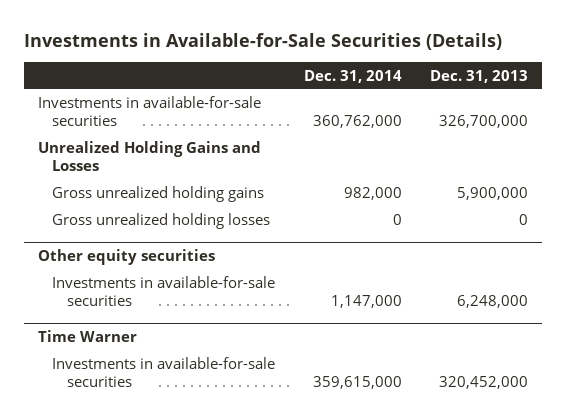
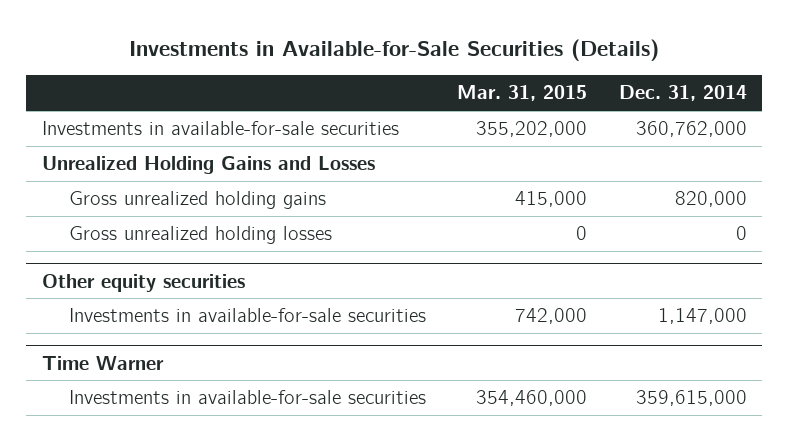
[429,69,528,83] Dec. 31, 2013 -> none
none -> [457,85,588,102] Mar. 31, 2015
[343,186,402,200] 982,000 -> [674,191,747,208] 820,000

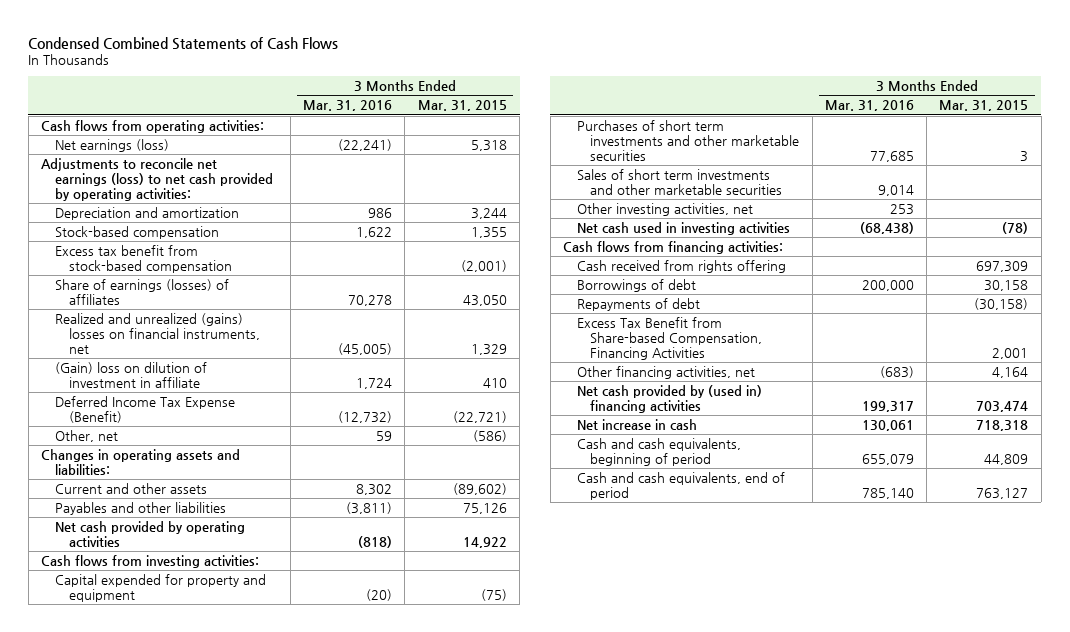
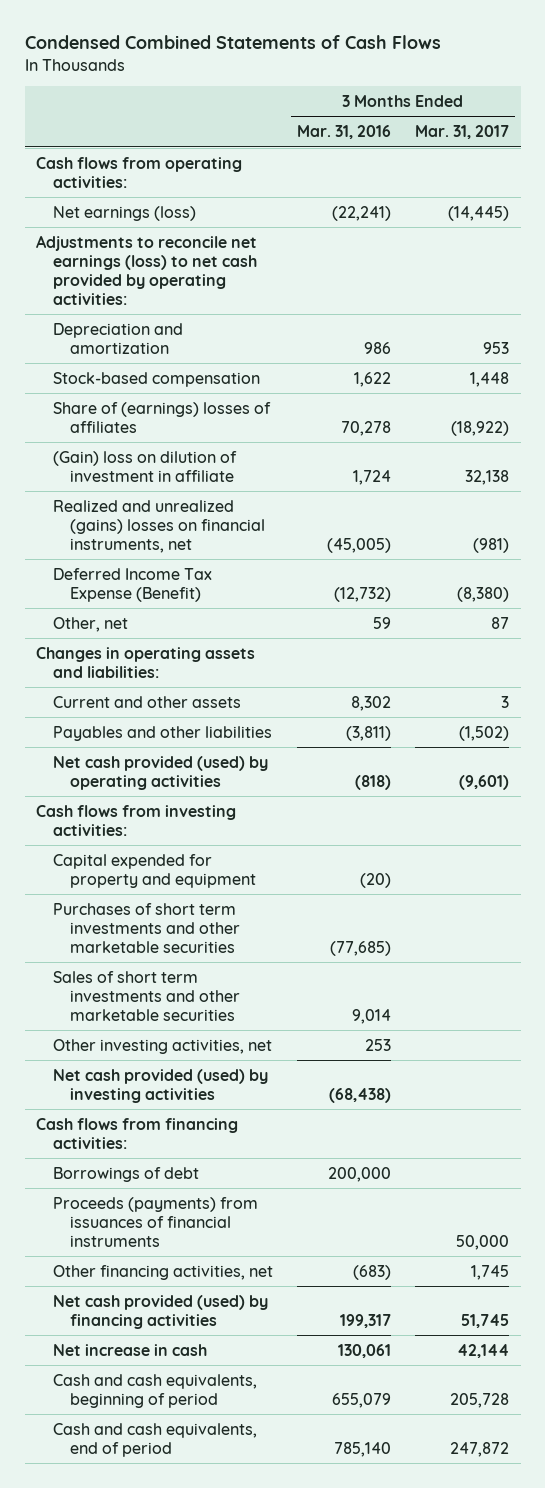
[417,100,507,112] Mar. 31, 2015 -> none
none -> [414,125,509,140] Mar. 31, 2017
[54,244,232,273] Excess tax benefit from stock-based compensation -> none
[54,278,229,305] Share of earnings (losses) of affiliates -> [53,401,272,433] Share of (earnings) losses of affiliates
[54,312,260,355] Realized and unrealized (gains) losses on financial instruments, net -> [53,499,266,553] Realized and unrealized (gains) losses on financial instruments, net
[54,520,245,547] Net cash provided by operating activities -> [53,755,269,790] Net cash provided (used) by operating activities
[869,151,914,163] 77,685 -> [330,940,392,956] (77,685)
[576,221,790,235] Net cash used in investing activities -> [53,1068,269,1103] Net cash provided (used) by investing activities
[576,259,786,273] Cash received from rights offering -> none
[576,297,700,311] Repayments of debt -> none
[576,316,763,361] Excess Tax Benefit from Share-based Compensation, Financing Activities -> none
none -> [53,1196,259,1247] Proceeds (payments) from issuances of financial instruments
[576,384,762,413] Net cash provided by (used in) financing activities -> [53,1294,269,1329] Net cash provided (used) by financing activities

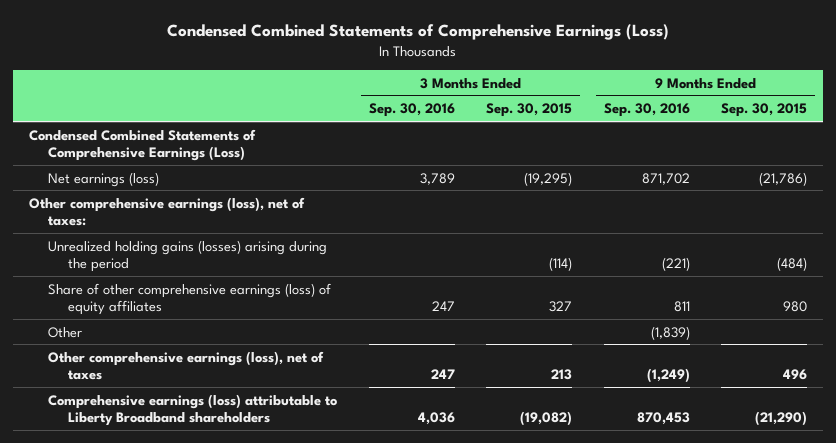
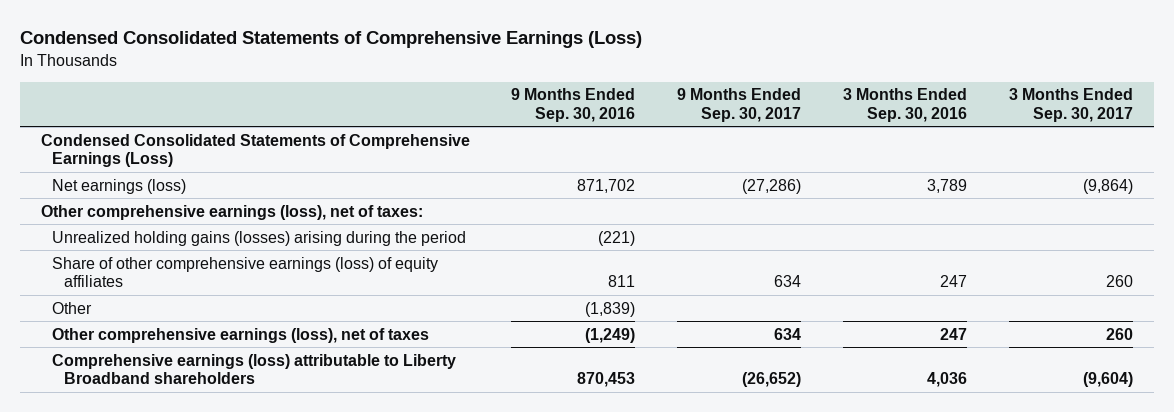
[167,23,670,40] Condensed Combined Statements of Comprehensive Earnings (Loss) -> [19,31,642,49] Condensed Consolidated Statements of Comprehensive Earnings (Loss)
[486,103,573,118] Sep. 30, 2015 -> none
[721,103,808,118] Sep. 30, 2015 -> none
none -> [677,88,802,122] 9 Months Ended Sep. 30, 2017
none -> [1008,88,1133,122] 3 Months Ended Sep. 30, 2017
[28,128,256,162] Condensed Combined Statements of Comprehensive Earnings (Loss) -> [40,133,470,168] Condensed Consolidated Statements of Comprehensive Earnings (Loss)

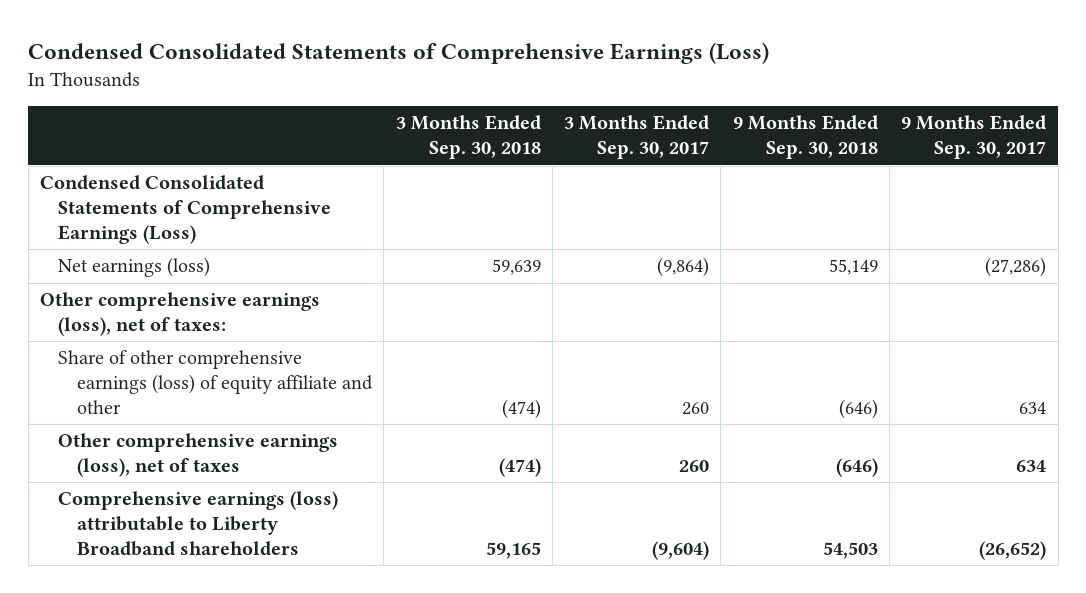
[511,88,636,122] 9 Months Ended Sep. 30, 2016 -> none
[843,88,968,122] 3 Months Ended Sep. 30, 2016 -> none
none -> [395,115,541,160] 3 Months Ended Sep. 30, 2018
none -> [732,115,878,160] 9 Months Ended Sep. 30, 2018
[52,230,467,246] Unrealized holding gains (losses) arising during the period -> none
[52,301,93,314] Other -> none
[52,256,439,288] Share of other comprehensive earnings (loss) of equity affiliates -> [58,350,373,414] Share of other comprehensive earnings (loss) of equity affiliate and other

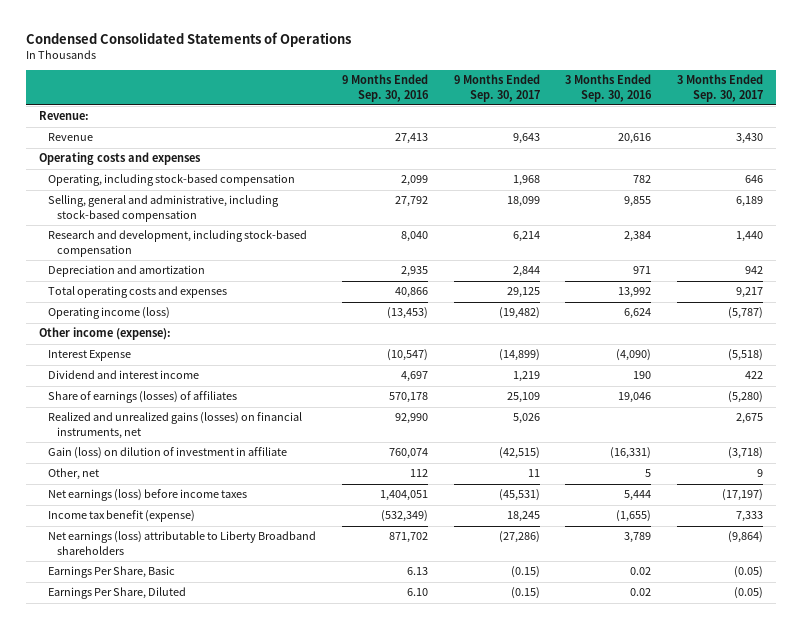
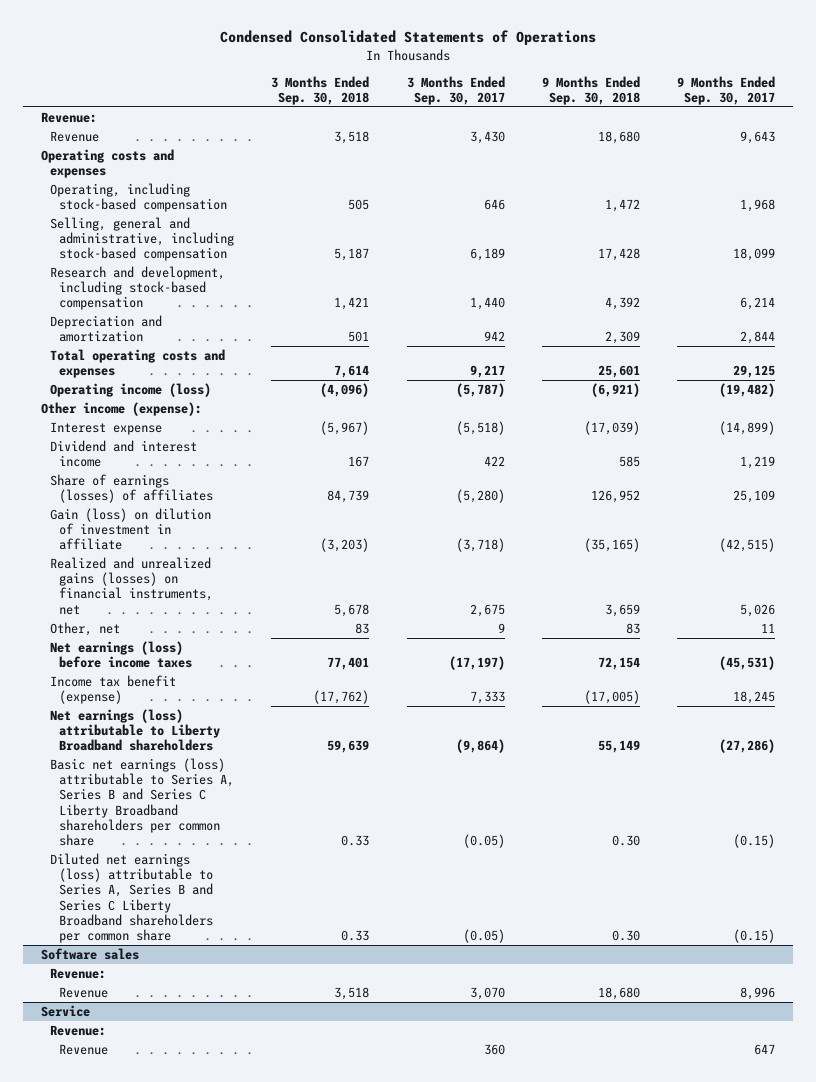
[341,74,429,102] 9 Months Ended Sep. 30, 2016 -> none
[565,74,653,102] 3 Months Ended Sep. 30, 2016 -> none
none -> [271,75,370,105] 3 Months Ended Sep. 30, 2018
none -> [541,75,640,105] 9 Months Ended Sep. 30, 2018
[48,350,132,362] Interest Expense -> [50,421,163,435] Interest expense
[48,412,303,439] Realized and unrealized gains (losses) on financial instruments, net -> [50,556,214,615] Realized and unrealized gains (losses) on financial instruments, net
[48,566,176,579] Earnings Per Share, Basic -> [50,757,235,847] Basic net earnings (loss) attributable to Series A, Series B and Series C Liberty Broadband shareholders per common share
[48,587,187,600] Earnings Per Share, Diluted -> [50,852,214,944] Diluted net earnings (loss) attributable to Series A, Series B and Series C Liberty Broadband shareholders per common share
none -> [41,947,140,960] Software sales
none -> [50,967,107,979] Revenue:
none -> [59,986,109,998] Revenue
none -> [41,1004,91,1017] Service
none -> [50,1024,107,1036] Revenue:
none -> [59,1043,109,1055] Revenue

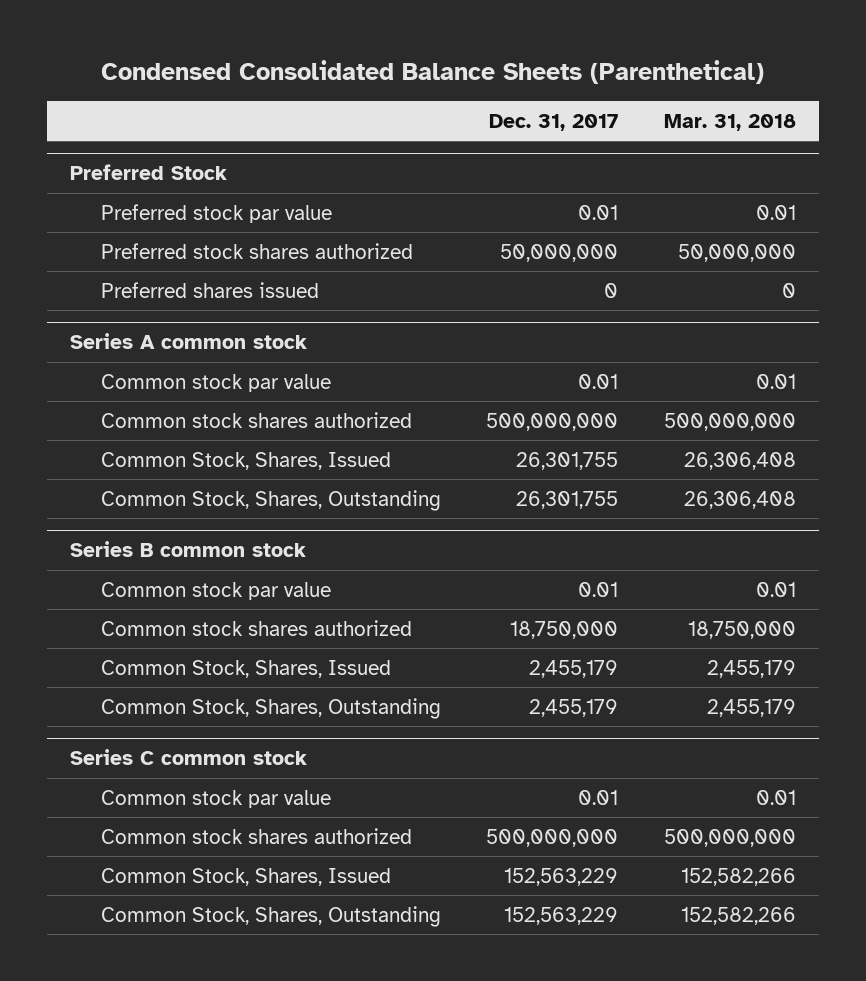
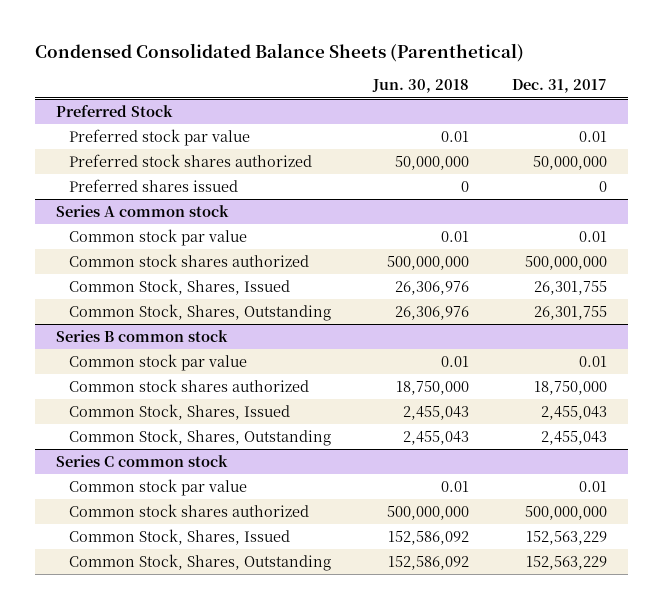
[663,113,796,131] Mar. 31, 2018 -> none
none -> [372,79,470,94] Jun. 30, 2018
[529,659,619,678] 2,455,179 -> [540,405,607,420] 2,455,043
[529,698,619,717] 2,455,179 -> [540,430,607,445] 2,455,043

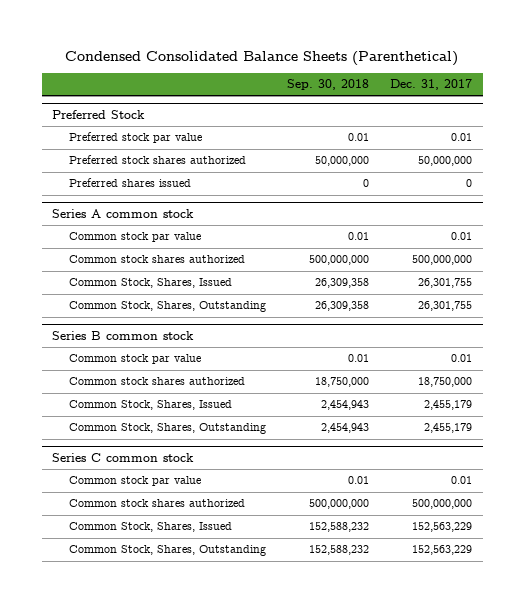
[372,79,470,94] Jun. 30, 2018 -> none
none -> [287,79,370,91] Sep. 30, 2018
[540,405,607,420] 2,455,043 -> [424,400,473,411] 2,455,179
[540,430,607,445] 2,455,043 -> [424,423,473,434] 2,455,179

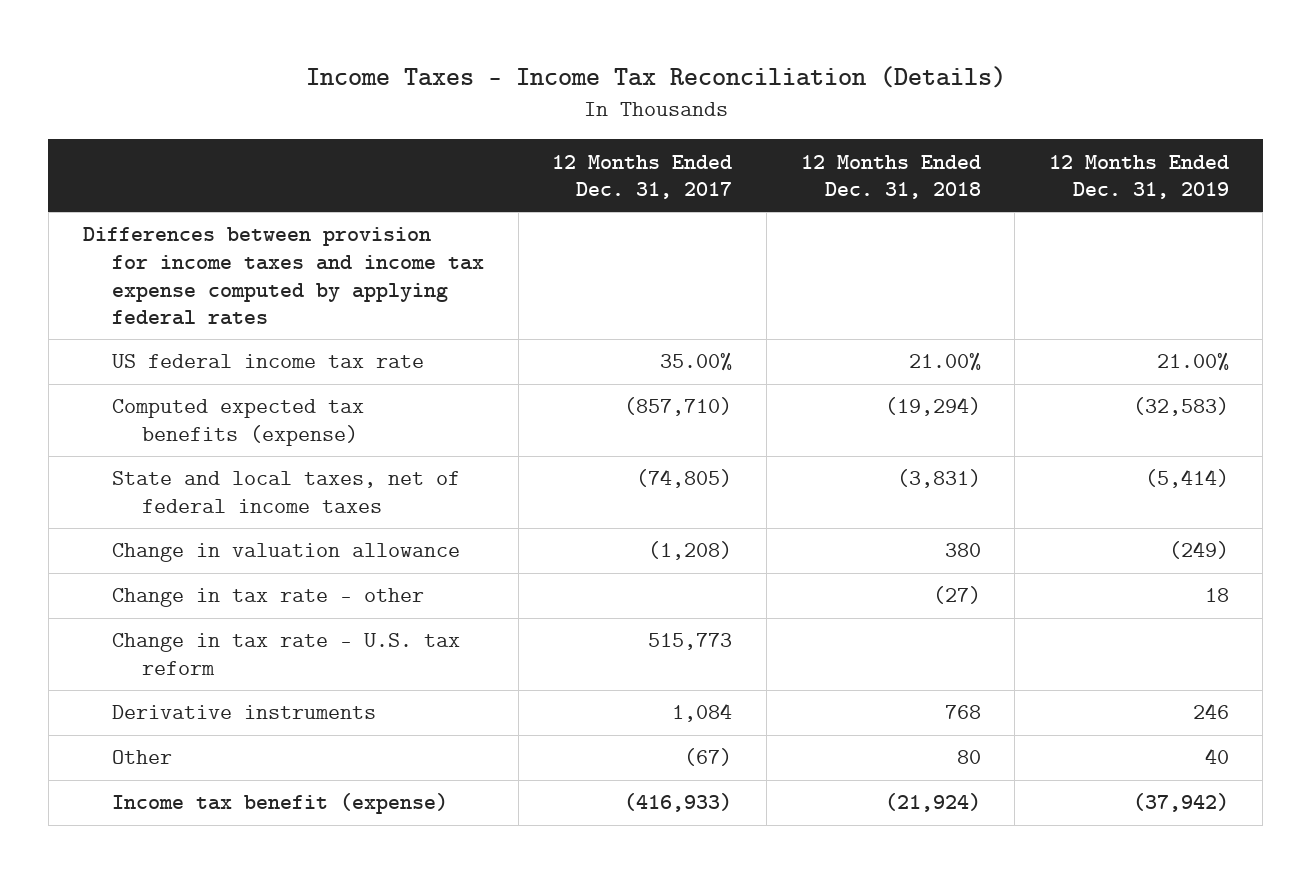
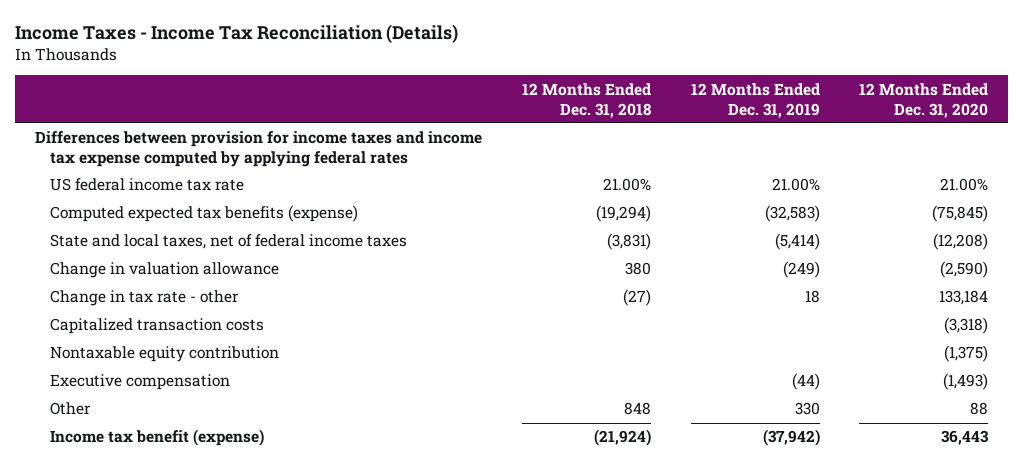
[552,154,733,200] 12 Months Ended Dec. 31, 2017 -> none
none -> [859,82,989,118] 12 Months Ended Dec. 31, 2020
[112,633,461,675] Change in tax rate - U.S. tax reform -> none
[112,705,377,720] Derivative instruments -> none
none -> [49,318,264,335] Capitalized transaction costs
none -> [49,346,279,363] Nontaxable equity contribution
none -> [49,374,230,391] Executive compensation
[956,750,981,765] 80 -> [623,402,651,416] 848
[1204,748,1229,765] 40 -> [794,402,820,416] 330

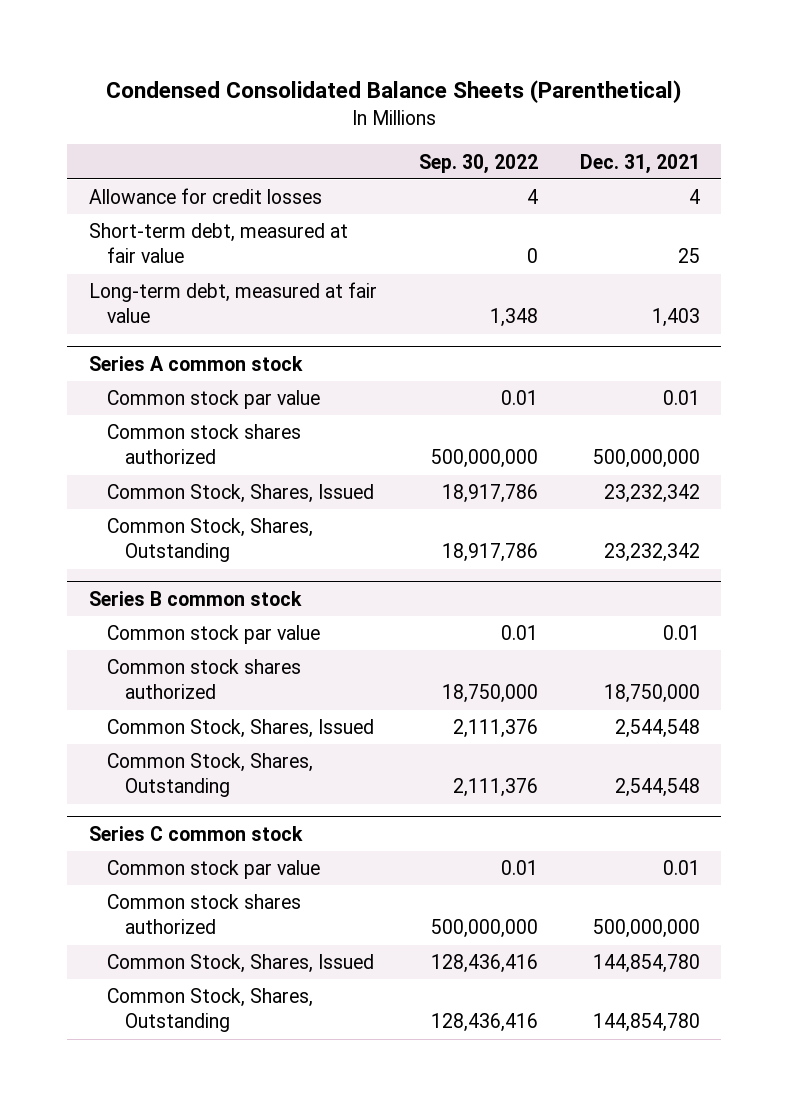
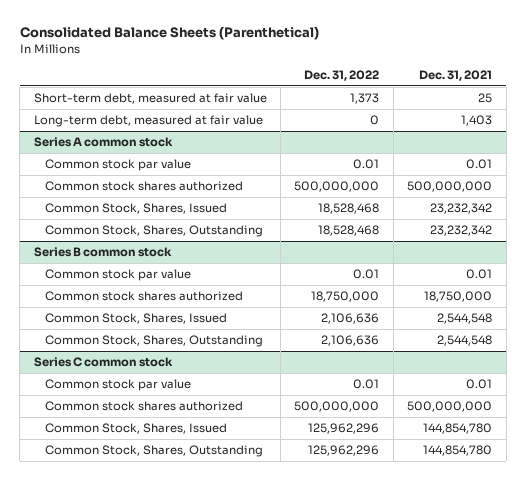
[106,80,682,104] Condensed Consolidated Balance Sheets (Parenthetical) -> [19,26,319,41] Consolidated Balance Sheets (Parenthetical)
[418,153,538,174] Sep. 30, 2022 -> none
none -> [304,70,380,82] Dec. 31, 2022
[88,188,322,205] Allowance for credit losses -> none

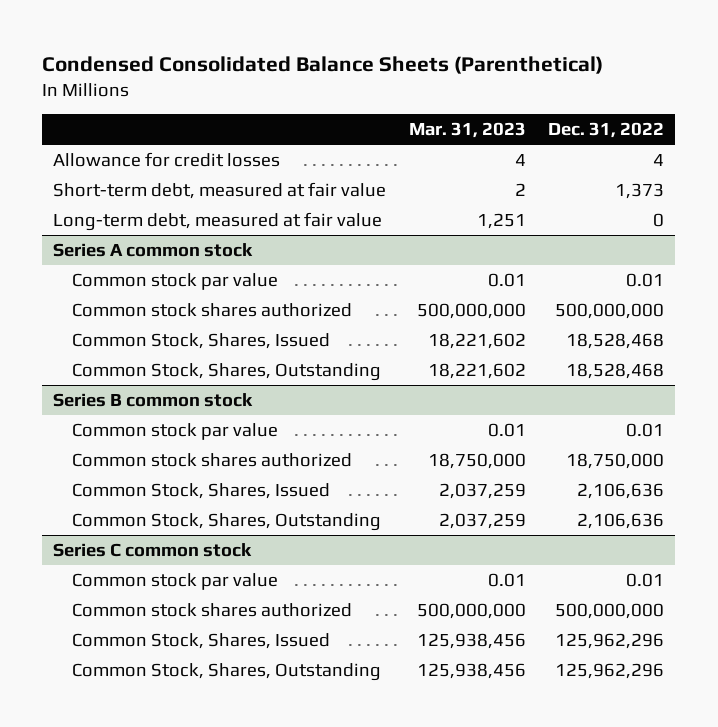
[19,26,319,41] Consolidated Balance Sheets (Parenthetical) -> [42,55,604,74] Condensed Consolidated Balance Sheets (Parenthetical)
[419,70,493,82] Dec. 31, 2021 -> none
none -> [408,122,526,139] Mar. 31, 2023
none -> [53,152,281,168] Allowance for credit losses

